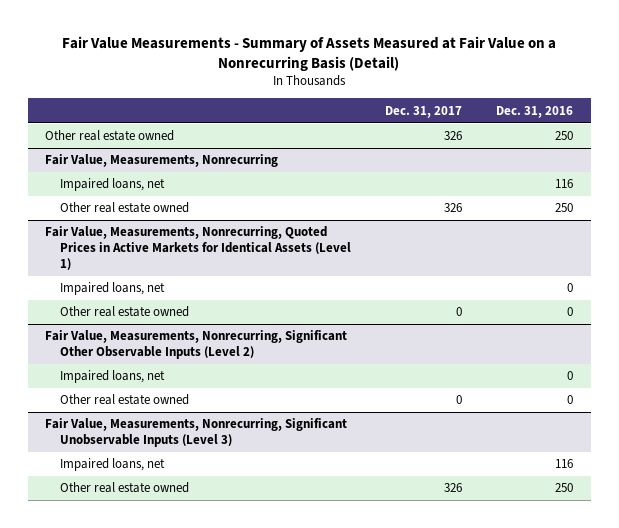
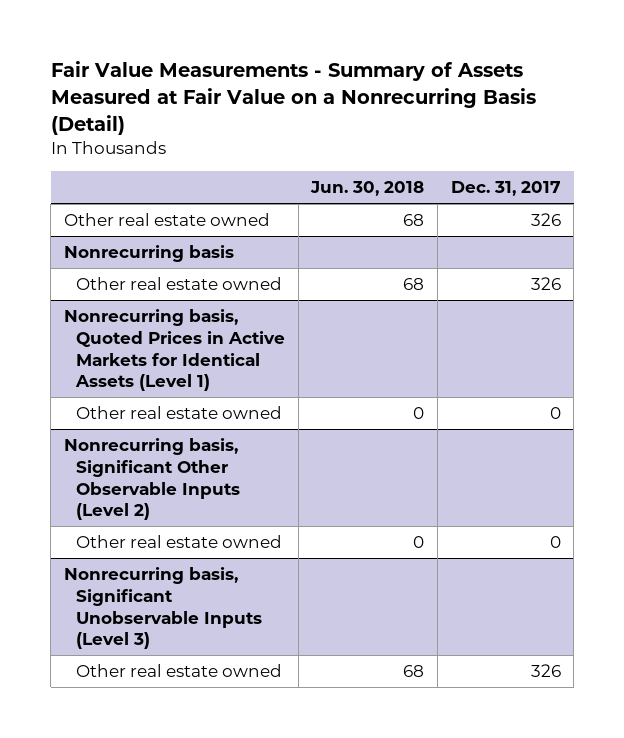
[496,105,574,118] Dec. 31, 2016 -> none
none -> [310,180,425,196] Jun. 30, 2018
[59,178,165,192] Impaired loans, net -> none
[45,154,279,168] Fair Value, Measurements, Nonrecurring -> [63,245,234,263] Nonrecurring basis
[59,282,165,296] Impaired loans, net -> none
[45,226,351,271] Fair Value, Measurements, Nonrecurring, Quoted Prices in Active Markets for Identical Assets (Level 1) -> [63,309,286,392] Nonrecurring basis, Quoted Prices in Active Markets for Identical Assets (Level 1)
[59,370,165,384] Impaired loans, net -> none
[45,330,348,360] Fair Value, Measurements, Nonrecurring, Significant Other Observable Inputs (Level 2) -> [63,438,241,521] Nonrecurring basis, Significant Other Observable Inputs (Level 2)
[59,458,165,472] Impaired loans, net -> none
[45,418,348,448] Fair Value, Measurements, Nonrecurring, Significant Unobservable Inputs (Level 3) -> [63,567,263,650] Nonrecurring basis, Significant Unobservable Inputs (Level 3)

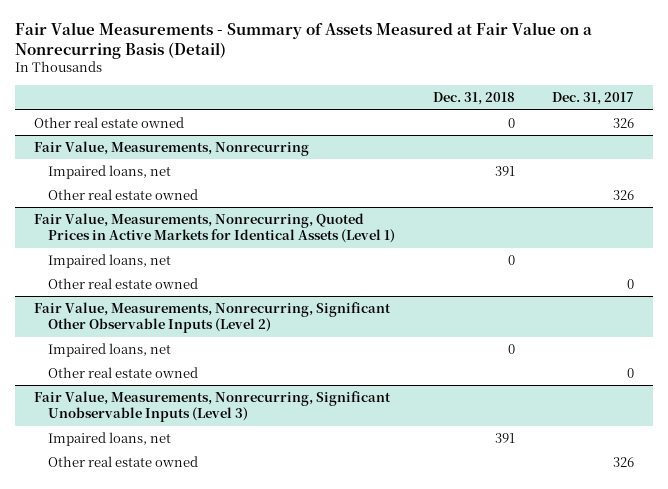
[310,180,425,196] Jun. 30, 2018 -> none
none -> [432,92,515,106] Dec. 31, 2018
[63,245,234,263] Nonrecurring basis -> [33,140,309,156] Fair Value, Measurements, Nonrecurring
none -> [48,164,172,179] Impaired loans, net
[63,309,286,392] Nonrecurring basis, Quoted Prices in Active Markets for Identical Assets (Level 1) -> [33,212,396,244] Fair Value, Measurements, Nonrecurring, Quoted Prices in Active Markets for Identical Assets (Level 1)
none -> [48,253,172,268] Impaired loans, net
[63,438,241,521] Nonrecurring basis, Significant Other Observable Inputs (Level 2) -> [33,301,391,334] Fair Value, Measurements, Nonrecurring, Significant Other Observable Inputs (Level 2)
none -> [48,342,172,357] Impaired loans, net
[63,567,263,650] Nonrecurring basis, Significant Unobservable Inputs (Level 3) -> [33,390,391,423] Fair Value, Measurements, Nonrecurring, Significant Unobservable Inputs (Level 3)
none -> [48,431,172,446] Impaired loans, net

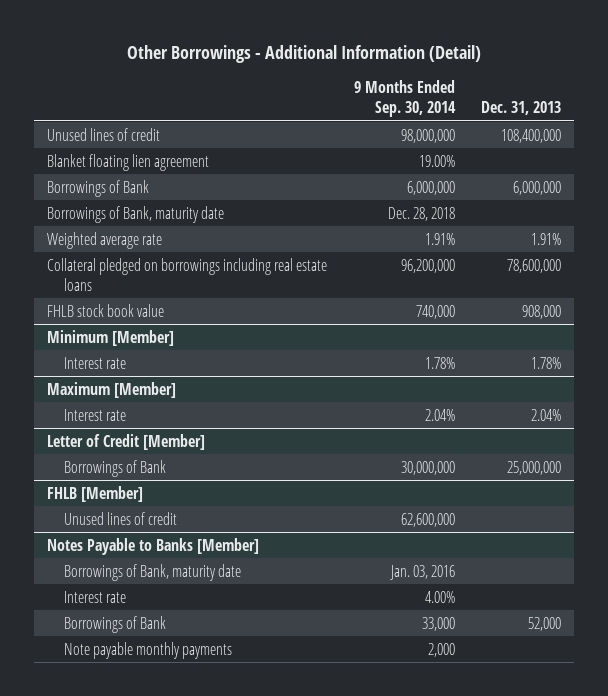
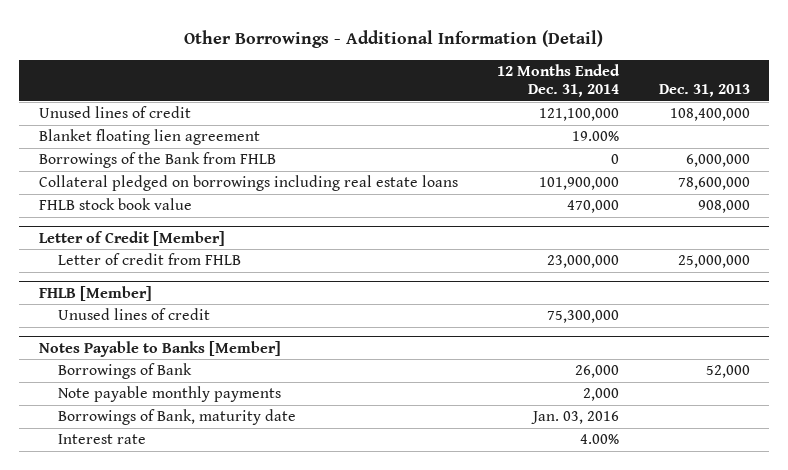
[353,79,456,118] 9 Months Ended Sep. 30, 2014 -> none
none -> [497,63,621,98] 12 Months Ended Dec. 31, 2014
[47,205,225,223] Borrowings of Bank, maturity date -> none
[47,231,163,249] Weighted average rate -> none
[47,179,150,197] Borrowings of Bank -> [38,152,276,169] Borrowings of the Bank from FHLB
[47,329,175,346] Minimum [Member] -> none
[64,356,127,369] Interest rate -> none
[47,381,177,398] Maximum [Member] -> none
[64,408,127,421] Interest rate -> none
[64,459,167,477] Borrowings of Bank -> [58,253,242,266] Letter of credit from FHLB
[64,563,242,581] Borrowings of Bank, maturity date -> [58,409,297,426] Borrowings of Bank, maturity date
[64,590,127,603] Interest rate -> [58,434,147,445] Interest rate

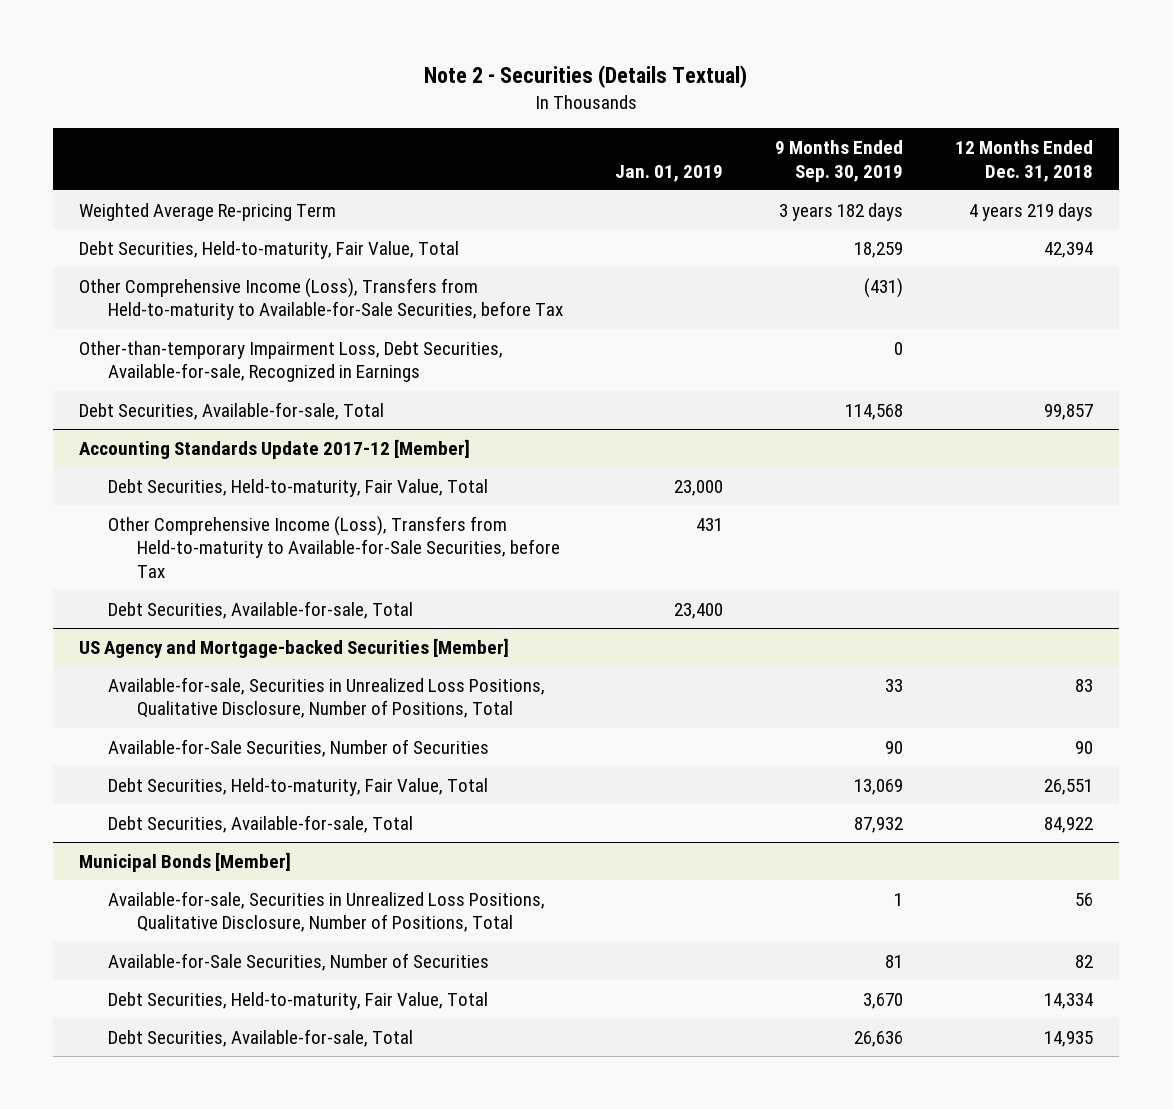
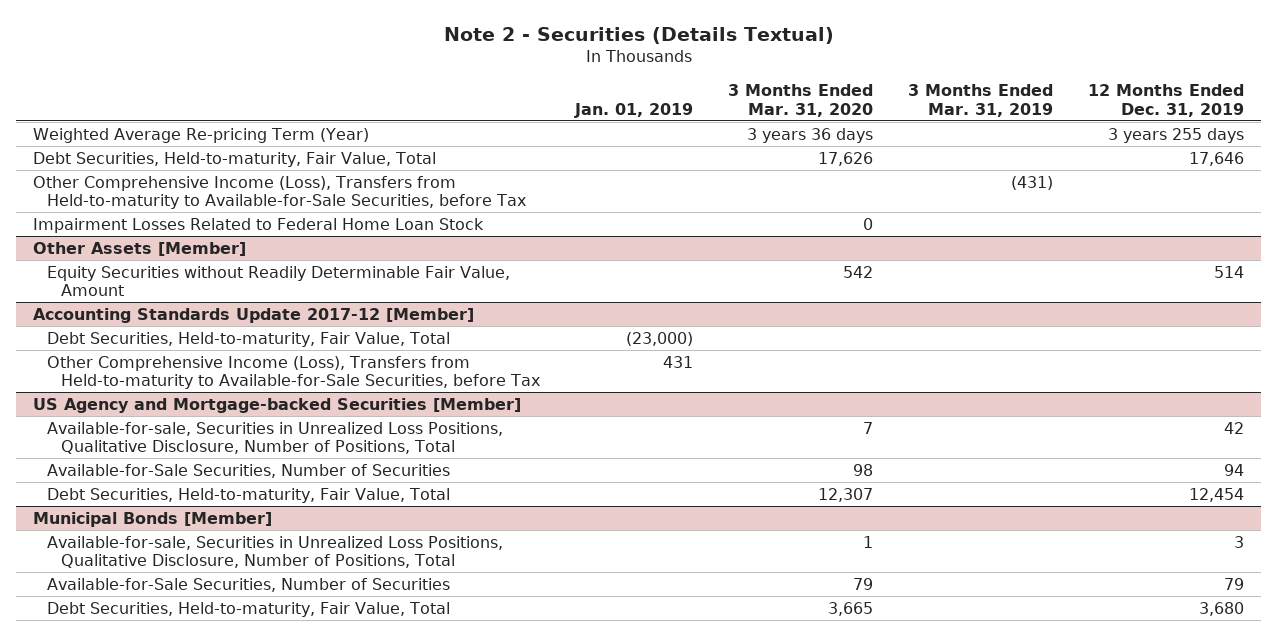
[775,139,904,182] 9 Months Ended Sep. 30, 2019 -> none
[955,139,1094,182] 12 Months Ended Dec. 31, 2018 -> none
none -> [728,84,874,117] 3 Months Ended Mar. 31, 2020
none -> [908,84,1054,117] 3 Months Ended Mar. 31, 2019
none -> [1087,84,1244,117] 12 Months Ended Dec. 31, 2019
[79,202,337,221] Weighted Average Re-pricing Term -> [33,127,370,143] Weighted Average Re-pricing Term (Year)
[79,340,504,383] Other-than-temporary Impairment Loss, Debt Securities, Available-for-sale, Recognized in Earnings -> none
[79,401,385,420] Debt Securities, Available-for-sale, Total -> none
none -> [33,217,485,233] Impairment Losses Related to Federal Home Loan Stock
none -> [33,241,247,256] Other Assets [Member]
none -> [47,265,511,297] Equity Securities without Readily Determinable Fair Value, Amount
[674,479,724,496] 23,000 -> [626,331,694,346] (23,000)
[108,600,414,619] Debt Securities, Available-for-sale, Total -> none
[108,814,414,833] Debt Securities, Available-for-sale, Total -> none
[108,1028,414,1047] Debt Securities, Available-for-sale, Total -> none

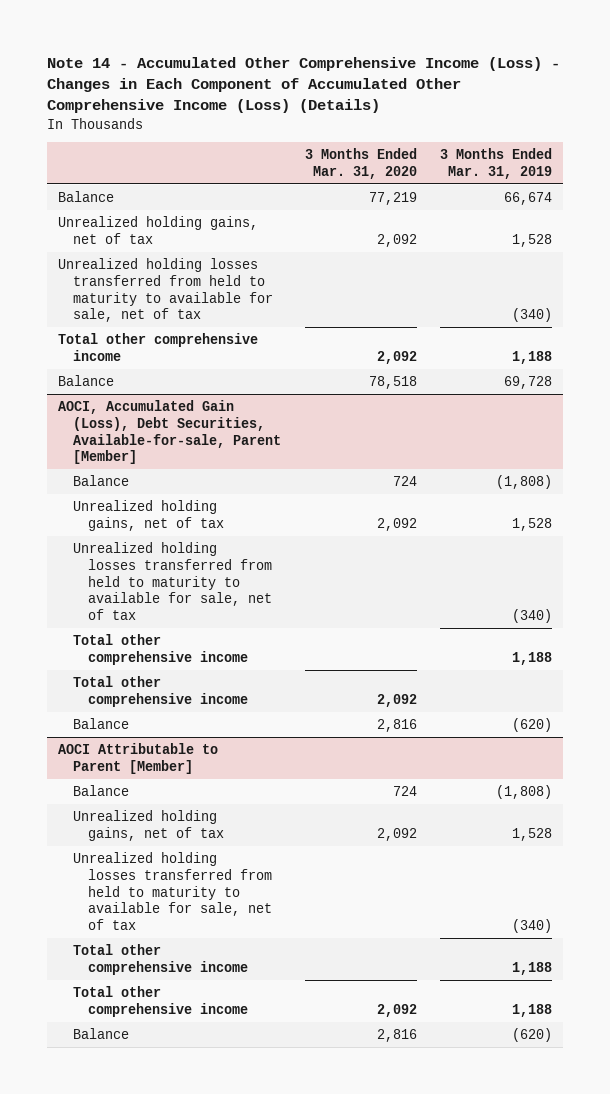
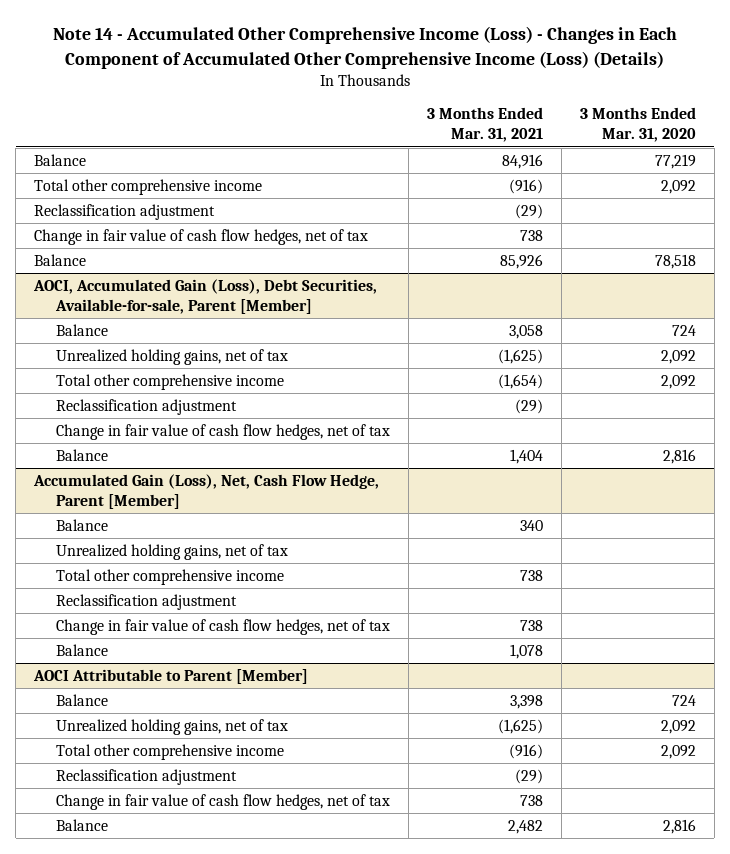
[439,148,552,180] 3 Months Ended Mar. 31, 2019 -> none
none -> [426,107,543,143] 3 Months Ended Mar. 31, 2021
[58,215,259,244] Unrealized holding gains, net of tax -> none
[58,257,274,323] Unrealized holding losses transferred from held to maturity to available for sale, net of tax -> none
none -> [34,203,216,220] Reclassification adjustment
none -> [34,228,369,245] Change in fair value of cash flow hedges, net of tax
[73,541,273,621] Unrealized holding losses transferred from held to maturity to available for sale, net of tax -> none
[73,633,249,665] Total other comprehensive income -> none
none -> [55,398,237,415] Reclassification adjustment
none -> [55,423,390,440] Change in fair value of cash flow hedges, net of tax
none -> [33,473,380,509] Accumulated Gain (Loss), Net, Cash Flow Hedge, Parent [Member]
none -> [55,518,108,531] Balance
none -> [55,543,288,560] Unrealized holding gains, net of tax
none -> [55,568,284,585] Total other comprehensive income
none -> [55,593,237,610] Reclassification adjustment
none -> [55,618,390,635] Change in fair value of cash flow hedges, net of tax
none -> [55,643,108,656] Balance
[73,851,273,931] Unrealized holding losses transferred from held to maturity to available for sale, net of tax -> none
[73,943,249,975] Total other comprehensive income -> none
none -> [55,768,237,785] Reclassification adjustment
none -> [55,793,390,810] Change in fair value of cash flow hedges, net of tax

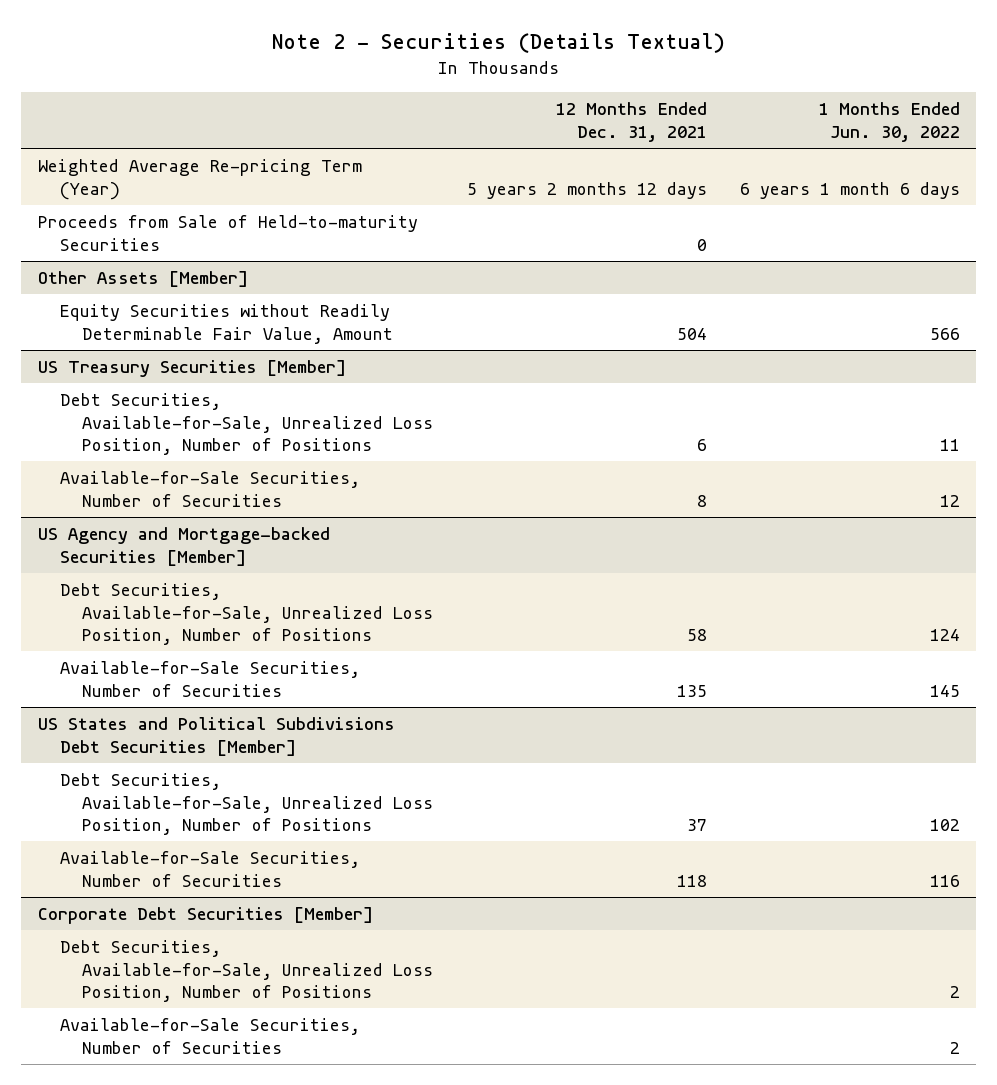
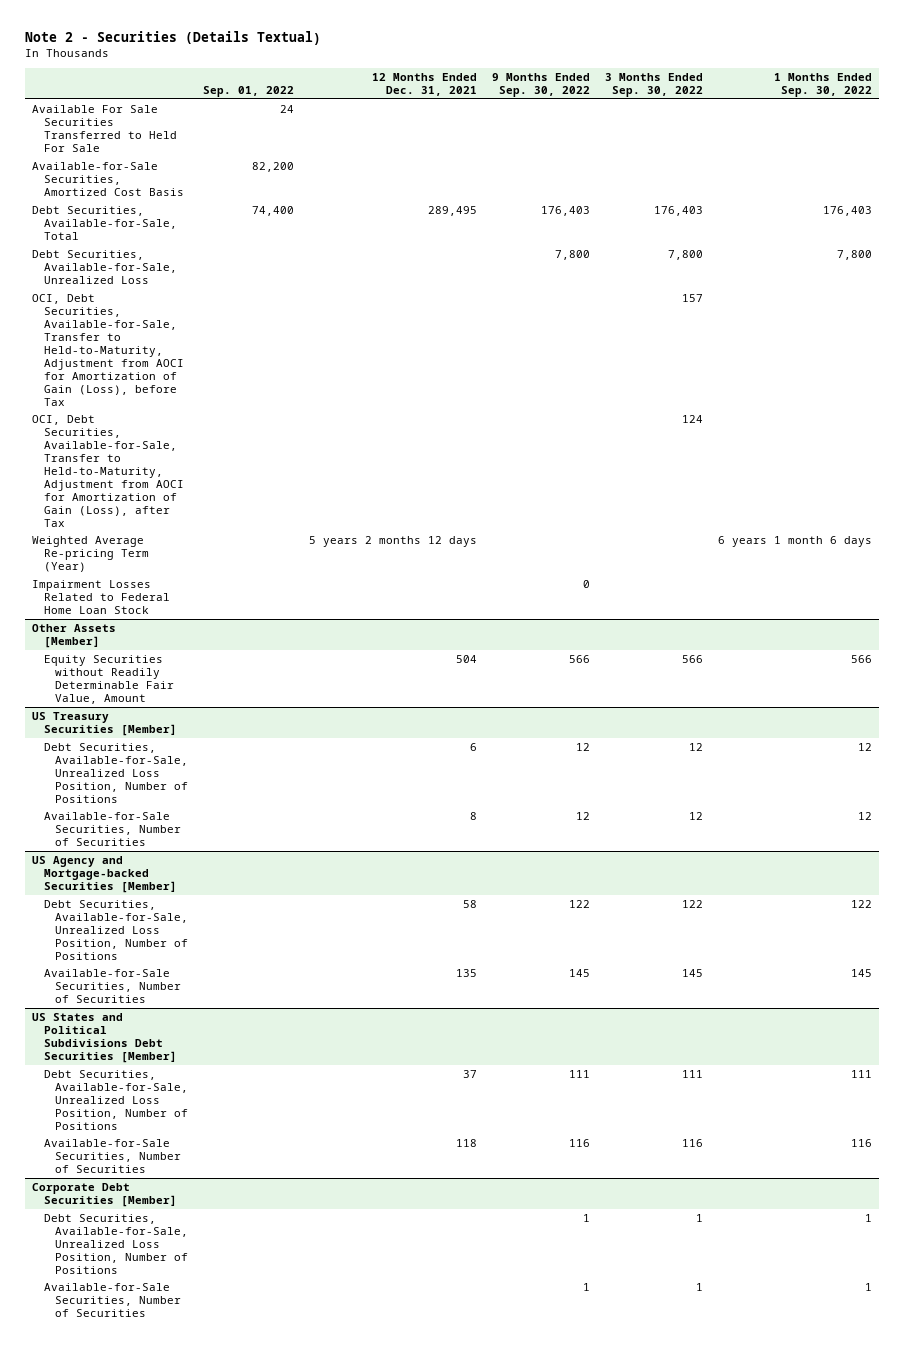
[818,102,960,142] 1 Months Ended Jun. 30, 2022 -> none
none -> [203,86,295,98] Sep. 01, 2022
none -> [491,73,590,98] 9 Months Ended Sep. 30, 2022
none -> [604,73,703,98] 3 Months Ended Sep. 30, 2022
none -> [773,73,872,98] 1 Months Ended Sep. 30, 2022
none -> [32,104,177,152] Available For Sale Securities Transferred to Held For Sale
none -> [32,161,184,196] Available-for-Sale Securities, Amortized Cost Basis
none -> [32,205,177,240] Debt Securities, Available-for-Sale, Total
none -> [32,249,177,284] Debt Securities, Available-for-Sale, Unrealized Loss
none -> [32,293,184,406] OCI, Debt Securities, Available-for-Sale, Transfer to Held-to-Maturity, Adjustment from AOCI for Amortization of Gain (Loss), before Tax
none -> [32,414,184,527] OCI, Debt Securities, Available-for-Sale, Transfer to Held-to-Maturity, Adjustment from AOCI for Amortization of Gain (Loss), after Tax
[37,215,418,251] Proceeds from Sale of Held-to-maturity Securities -> none
none -> [32,579,170,614] Impairment Losses Related to Federal Home Loan Stock

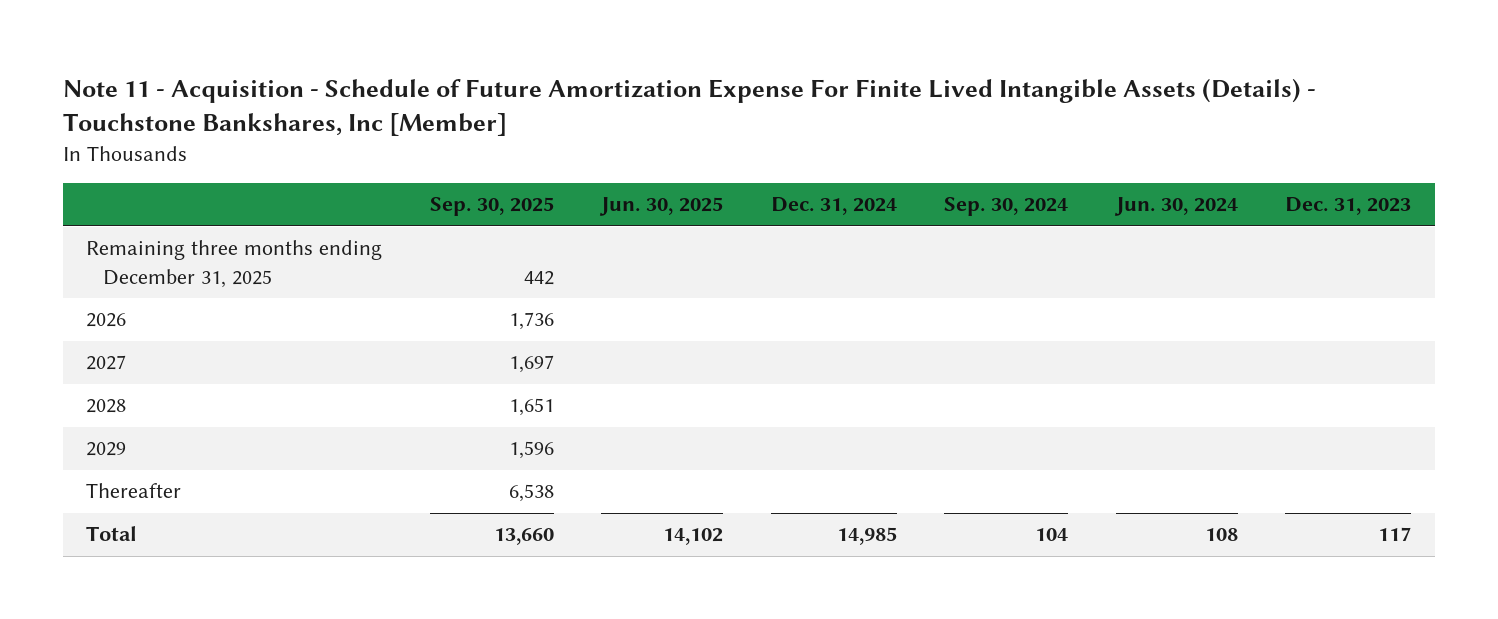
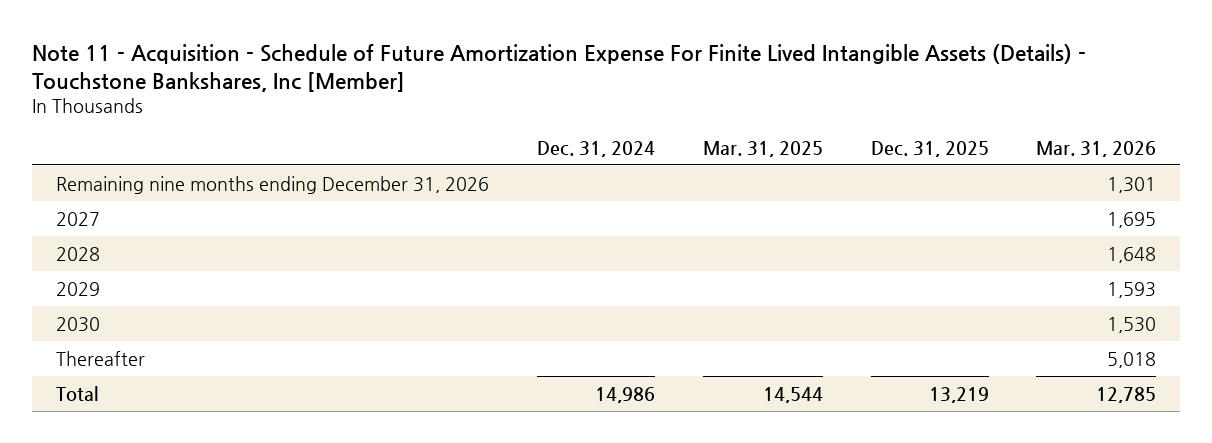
[429,197,554,217] Sep. 30, 2025 -> none
[599,197,724,217] Jun. 30, 2025 -> none
[944,197,1069,217] Sep. 30, 2024 -> none
[1113,197,1238,217] Jun. 30, 2024 -> none
[1285,197,1412,216] Dec. 31, 2023 -> none
none -> [702,140,823,157] Mar. 31, 2025
none -> [870,140,989,157] Dec. 31, 2025
none -> [1036,140,1157,157] Mar. 31, 2026
[86,313,127,328] 2026 -> none
[86,240,383,288] Remaining three months ending December 31, 2025 -> [56,175,490,194] Remaining nine months ending December 31, 2026
none -> [56,316,101,332] 2030
[836,527,897,546] 14,985 -> [594,386,655,403] 14,986

